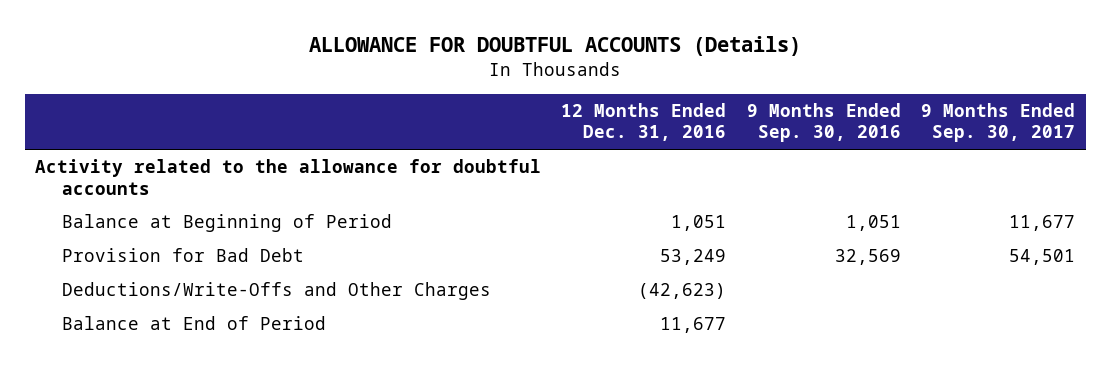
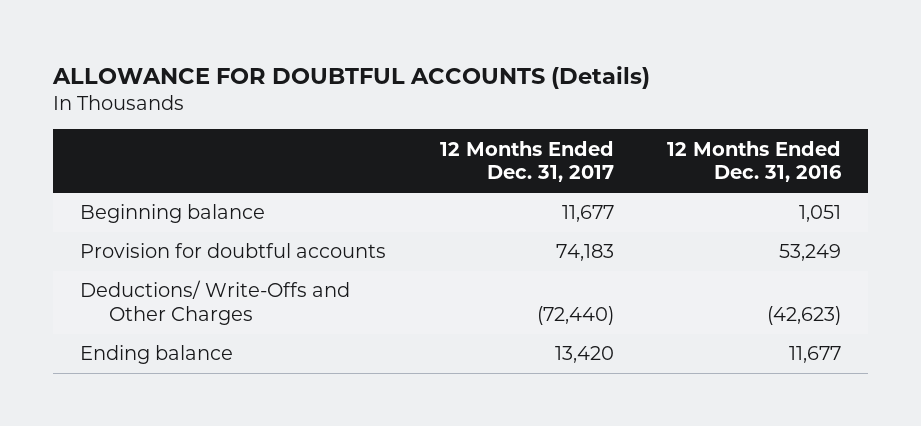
[746,103,901,143] 9 Months Ended Sep. 30, 2016 -> none
[921,103,1076,143] 9 Months Ended Sep. 30, 2017 -> none
none -> [439,140,614,183] 12 Months Ended Dec. 31, 2017
[34,159,541,195] Activity related to the allowance for doubtful accounts -> none
[62,214,393,233] Balance at Beginning of Period -> [80,204,266,224] Beginning balance
[62,248,305,263] Provision for Bad Debt -> [80,243,387,259] Provision for doubtful accounts
[62,282,492,301] Deductions/Write-Offs and Other Charges -> [80,280,351,326] Deductions/ Write-Offs and Other Charges
[62,316,327,331] Balance at End of Period -> [80,345,234,365] Ending balance

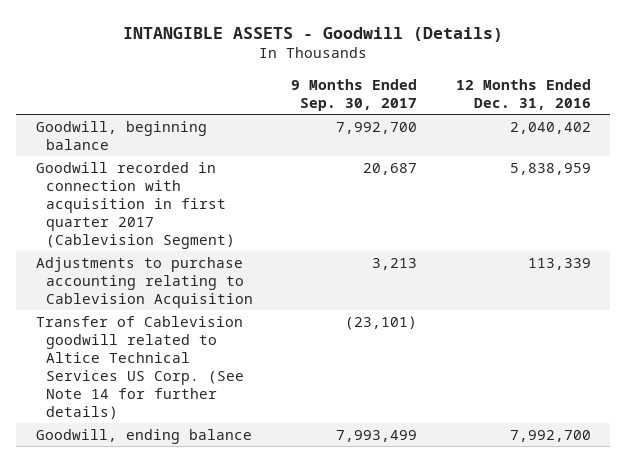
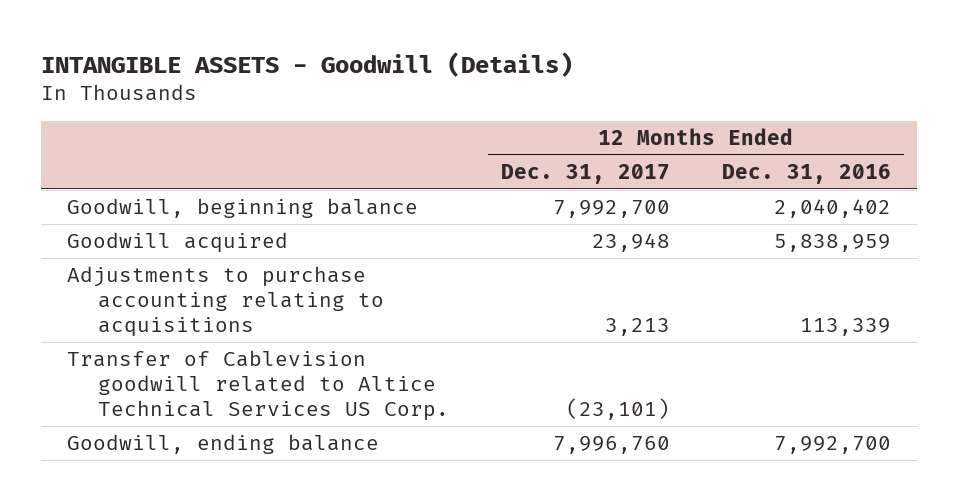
[291,78,418,111] 9 Months Ended Sep. 30, 2017 -> none
none -> [500,163,670,184] Dec. 31, 2017
[35,161,235,249] Goodwill recorded in connection with acquisition in first quarter 2017 (Cablevision Segment) -> [67,232,289,254] Goodwill acquired
[35,256,253,308] Adjustments to purchase accounting relating to Cablevision Acquisition -> [67,266,384,338] Adjustments to purchase accounting relating to acquisitions
[35,315,244,419] Transfer of Cablevision goodwill related to Altice Technical Services US Corp. (See Note 14 for further details) -> [67,350,449,422] Transfer of Cablevision goodwill related to Altice Technical Services US Corp.

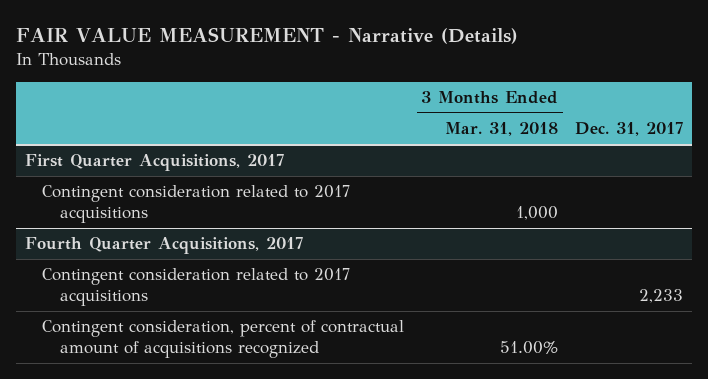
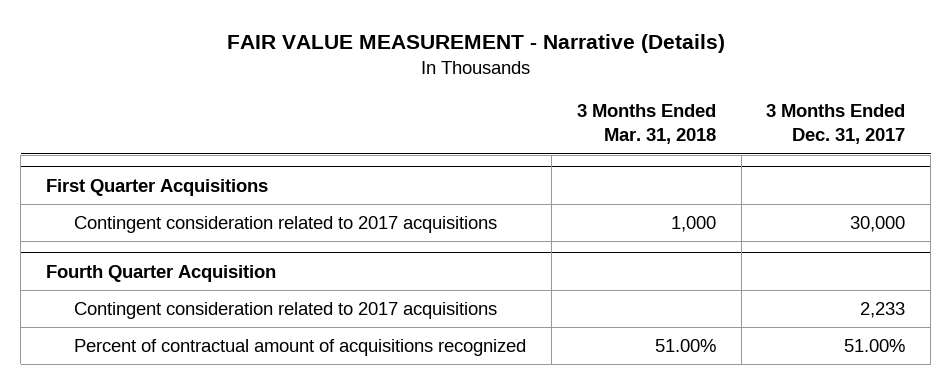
[575,122,684,137] Dec. 31, 2017 -> none
none -> [766,104,906,145] 3 Months Ended Dec. 31, 2017
[24,154,284,172] First Quarter Acquisitions, 2017 -> [45,178,268,196] First Quarter Acquisitions
[24,237,303,255] Fourth Quarter Acquisitions, 2017 -> [45,264,276,282] Fourth Quarter Acquisition
[42,320,405,359] Contingent consideration, percent of contractual amount of acquisitions recognized -> [74,339,527,357] Percent of contractual amount of acquisitions recognized

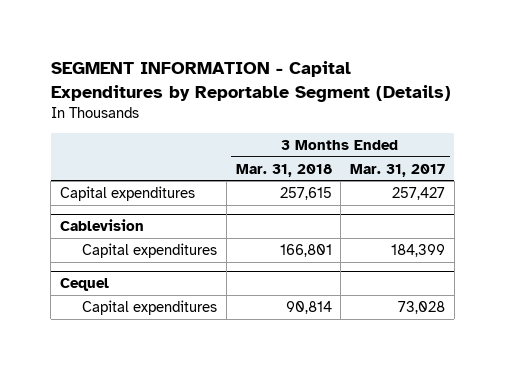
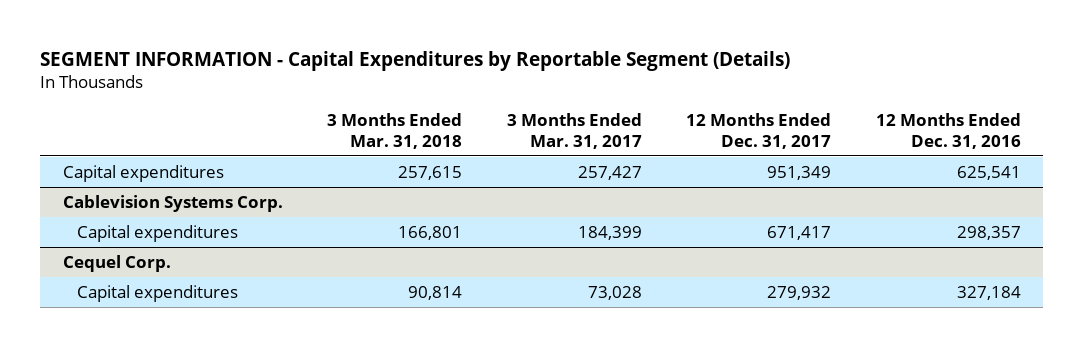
none -> [686,112,832,149] 12 Months Ended Dec. 31, 2017
none -> [876,112,1022,149] 12 Months Ended Dec. 31, 2016
[60,219,145,232] Cablevision -> [62,194,283,212] Cablevision Systems Corp.
[60,278,110,292] Cequel -> [62,254,171,272] Cequel Corp.

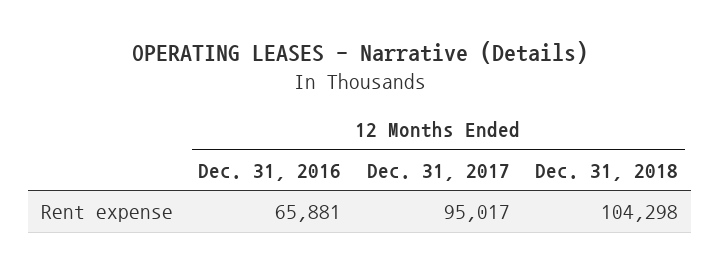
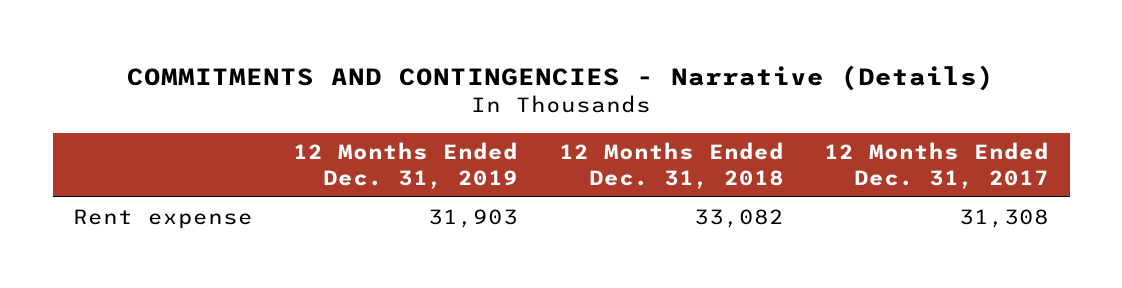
[131,41,588,65] OPERATING LEASES - Narrative (Details) -> [127,64,995,91] COMMITMENTS AND CONTINGENCIES - Narrative (Details)
[198,163,342,181] Dec. 31, 2016 -> none
none -> [293,141,519,190] 12 Months Ended Dec. 31, 2019
[443,204,510,222] 95,017 -> [959,208,1050,228] 31,308
[601,204,679,222] 104,298 -> [693,208,784,228] 33,082

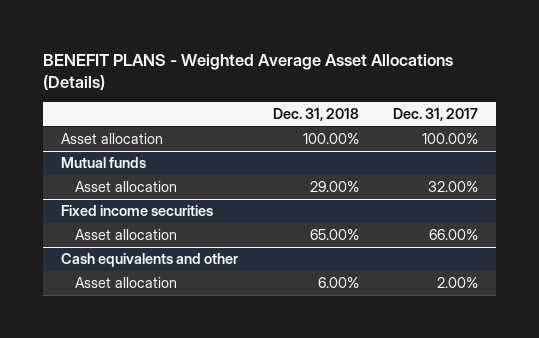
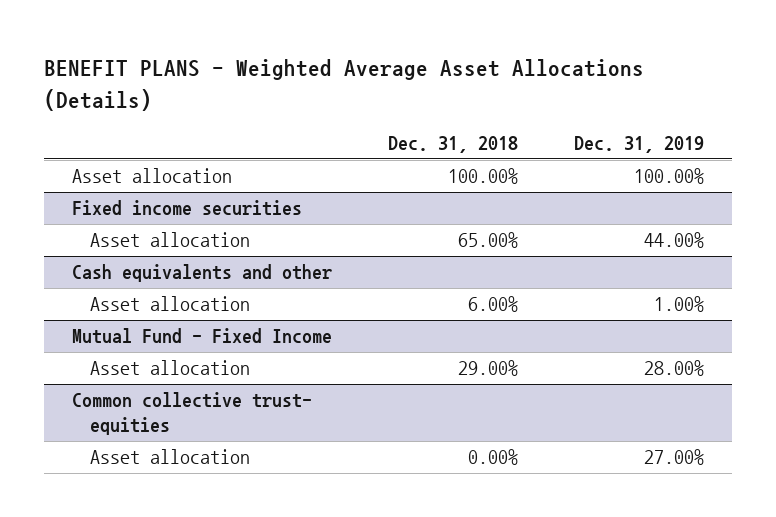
[393,108,479,122] Dec. 31, 2017 -> none
none -> [574,136,705,154] Dec. 31, 2019
[60,157,146,169] Mutual funds -> none
[74,181,177,193] Asset allocation -> none
none -> [72,328,333,345] Mutual Fund - Fixed Income
none -> [90,360,251,376] Asset allocation
none -> [72,392,313,436] Common collective trust- equities
none -> [90,449,251,465] Asset allocation

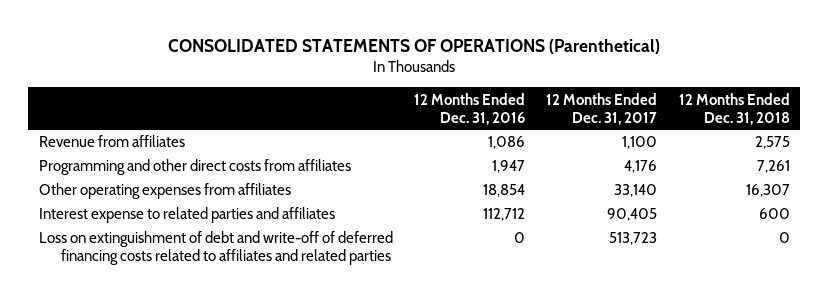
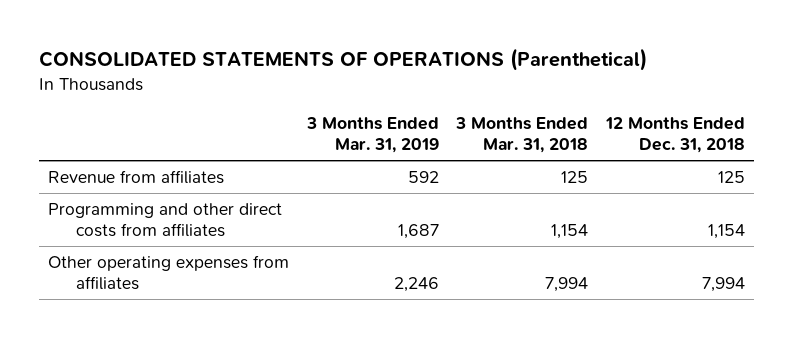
[414,92,526,125] 12 Months Ended Dec. 31, 2016 -> none
[546,92,658,125] 12 Months Ended Dec. 31, 2017 -> none
none -> [305,117,439,153] 3 Months Ended Mar. 31, 2019
none -> [455,117,589,153] 3 Months Ended Mar. 31, 2018
[38,207,335,224] Interest expense to related parties and affiliates -> none
[38,231,393,266] Loss on extinguishment of debt and write-off of deferred financing costs related to affiliates and related parties -> none
[754,136,790,150] 2,575 -> [718,170,746,183] 125
[756,160,790,174] 7,261 -> [708,223,746,239] 1,154
[745,184,790,198] 16,307 -> [702,276,746,292] 7,994

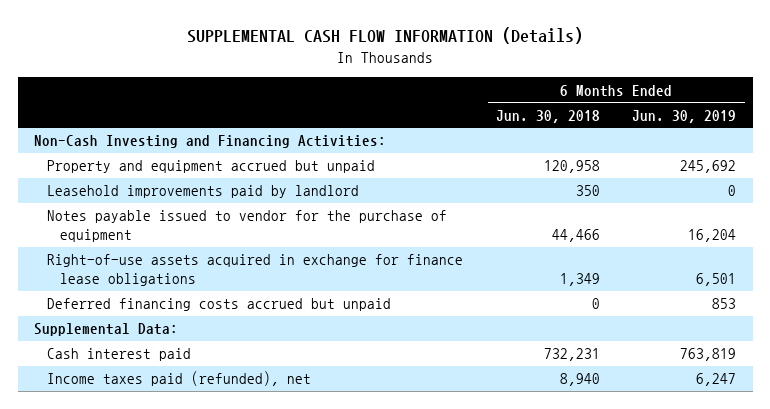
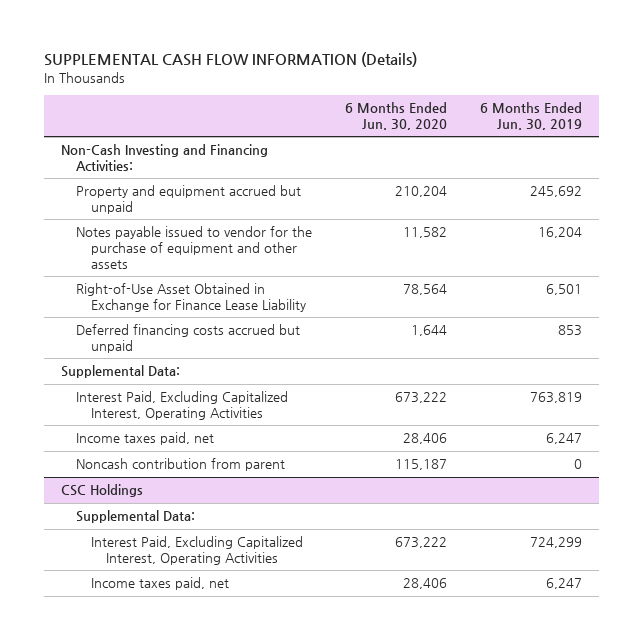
[495,109,600,123] Jun. 30, 2018 -> none
none -> [344,102,447,130] 6 Months Ended Jun. 30, 2020
[47,185,360,199] Leasehold improvements paid by landlord -> none
[47,210,448,243] Notes payable issued to vendor for the purchase of equipment -> [75,226,312,269] Notes payable issued to vendor for the purchase of equipment and other assets
[47,254,464,287] Right-of-use assets acquired in exchange for finance lease obligations -> [75,283,306,312] Right-of-Use Asset Obtained in Exchange for Finance Lease Liability
[47,348,192,362] Cash interest paid -> [75,391,288,420] Interest Paid, Excluding Capitalized Interest, Operating Activities
[47,371,312,387] Income taxes paid (refunded), net -> [75,432,214,446] Income taxes paid, net
none -> [75,458,285,472] Noncash contribution from parent
none -> [60,484,143,498] CSC Holdings
none -> [75,510,195,524] Supplemental Data:
none -> [90,536,303,565] Interest Paid, Excluding Capitalized Interest, Operating Activities
none -> [90,577,229,591] Income taxes paid, net

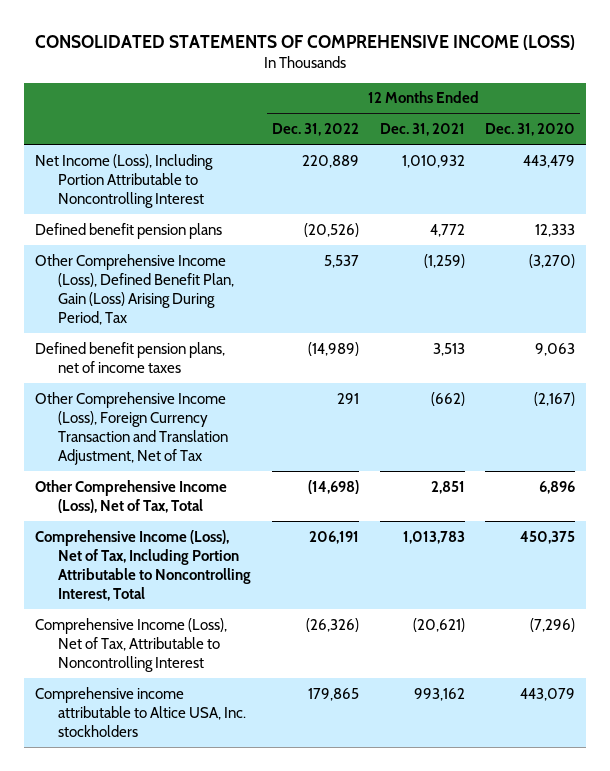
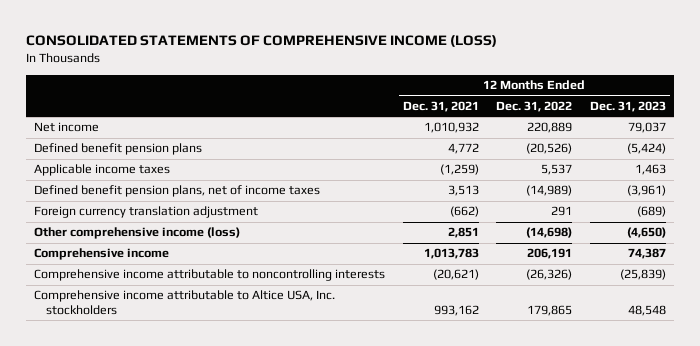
[485,123,576,137] Dec. 31, 2020 -> none
none -> [589,100,666,112] Dec. 31, 2023
[34,153,213,208] Net Income (Loss), Including Portion Attributable to Noncontrolling Interest -> [34,122,100,133] Net income
[34,253,235,325] Other Comprehensive Income (Loss), Defined Benefit Plan, Gain (Loss) Arising During Period, Tax -> [34,164,171,177] Applicable income taxes
[34,391,229,465] Other Comprehensive Income (Loss), Foreign Currency Transaction and Translation Adjustment, Net of Tax -> [34,206,259,219] Foreign currency translation adjustment
[34,479,227,513] Other Comprehensive Income (Loss), Net of Tax, Total -> [34,227,241,240] Other comprehensive income (loss)
[34,529,252,601] Comprehensive Income (Loss), Net of Tax, Including Portion Attributable to Noncontrolling Interest, Total -> [34,248,170,261] Comprehensive income
[34,617,227,672] Comprehensive Income (Loss), Net of Tax, Attributable to Noncontrolling Interest -> [34,269,386,282] Comprehensive income attributable to noncontrolling interests

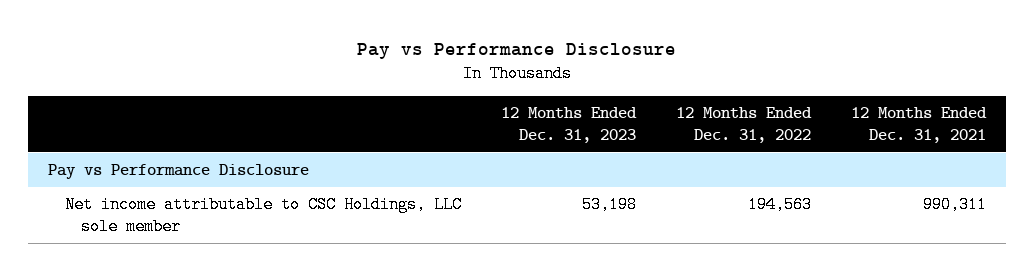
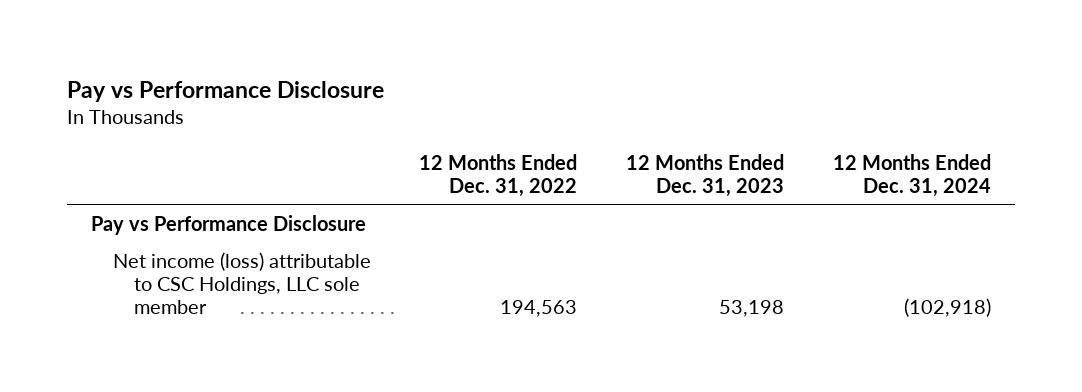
[851,107,988,143] 12 Months Ended Dec. 31, 2021 -> none
none -> [832,153,991,197] 12 Months Ended Dec. 31, 2024
[64,196,462,236] Net income attributable to CSC Holdings, LLC sole member -> [112,251,371,314] Net income (loss) attributable to CSC Holdings, LLC sole member

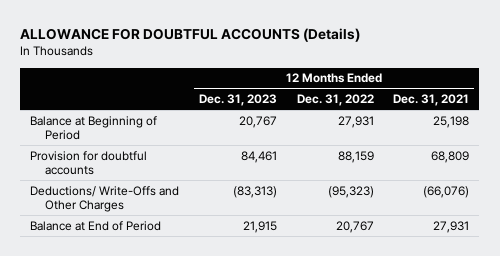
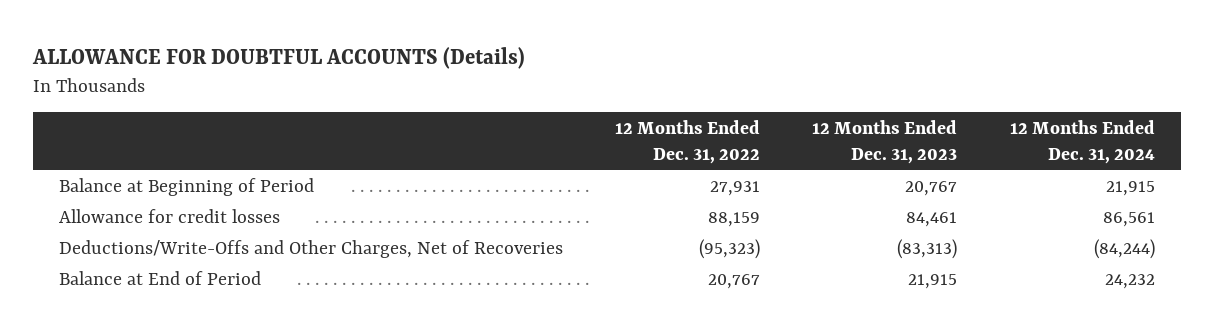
[393,94,470,107] Dec. 31, 2021 -> none
none -> [1009,119,1155,164] 12 Months Ended Dec. 31, 2024
[30,150,148,175] Provision for doubtful accounts -> [58,208,280,223] Allowance for credit losses
[30,185,180,212] Deductions/ Write-Offs and Other Charges -> [58,239,563,258] Deductions/Write-Offs and Other Charges, Net of Recoveries

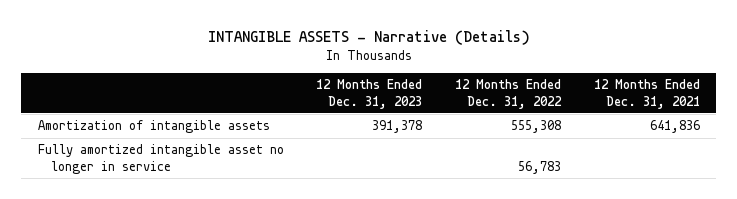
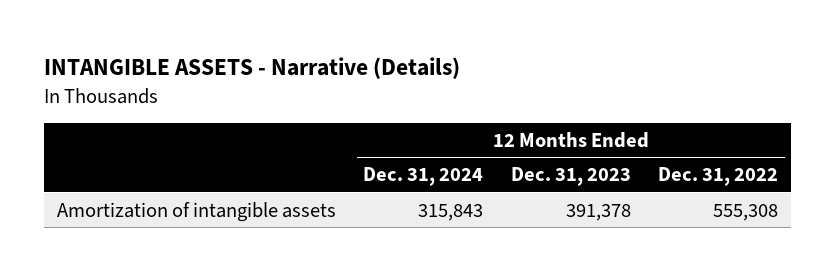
[593,79,700,109] 12 Months Ended Dec. 31, 2021 -> none
none -> [363,167,484,187] Dec. 31, 2024
[37,144,284,174] Fully amortized intangible asset no longer in service -> none

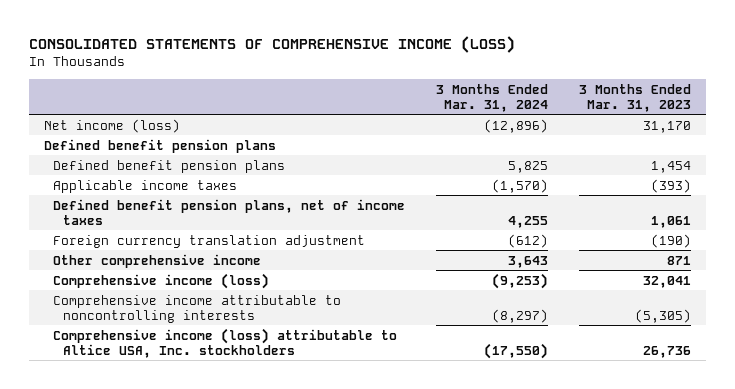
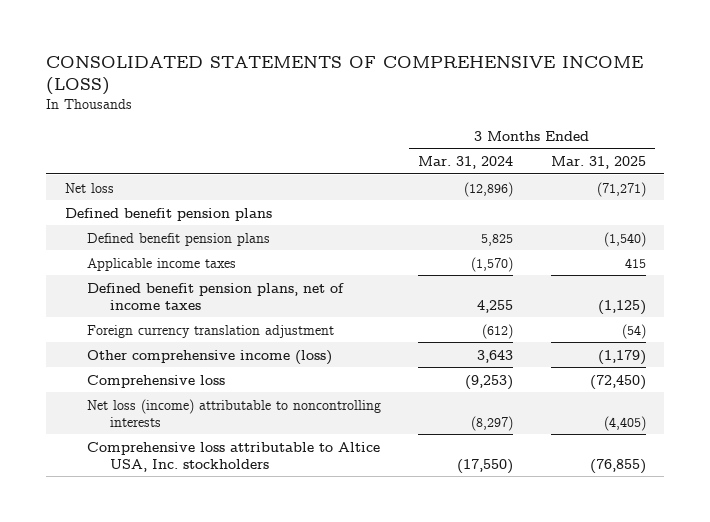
[578,83,691,112] 3 Months Ended Mar. 31, 2023 -> none
none -> [550,156,646,170] Mar. 31, 2025
[43,118,180,133] Net income (loss) -> [64,182,114,193] Net loss
[53,253,262,268] Other comprehensive income -> [87,349,333,365] Other comprehensive income (loss)
[53,272,270,289] Comprehensive income (loss) -> [87,374,226,388] Comprehensive loss
[53,294,342,323] Comprehensive income attributable to noncontrolling interests -> [87,398,382,427] Net loss (income) attributable to noncontrolling interests
[53,327,398,358] Comprehensive income (loss) attributable to Altice USA, Inc. stockholders -> [87,441,381,472] Comprehensive loss attributable to Altice USA, Inc. stockholders

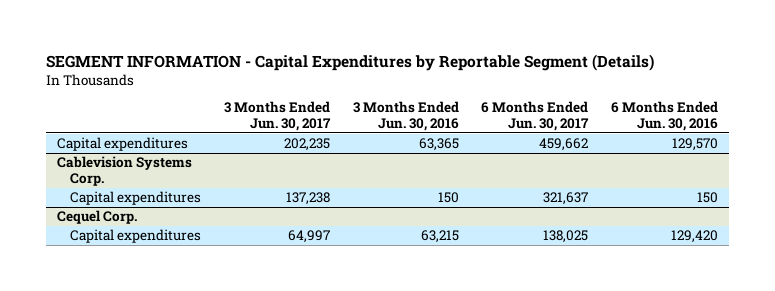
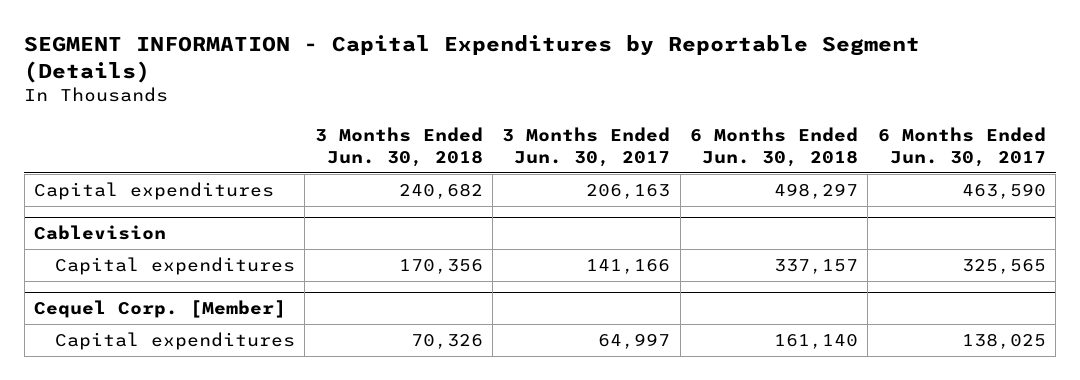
[352,101,459,131] 3 Months Ended Jun. 30, 2016 -> none
[611,101,719,131] 6 Months Ended Jun. 30, 2016 -> none
none -> [314,126,483,167] 3 Months Ended Jun. 30, 2018
none -> [690,126,859,167] 6 Months Ended Jun. 30, 2018
[283,138,330,152] 202,235 -> [586,184,671,200] 206,163
[539,138,589,152] 459,662 -> [961,183,1046,200] 463,590
[57,156,193,187] Cablevision Systems Corp. -> [34,225,167,241] Cablevision
[285,192,330,206] 137,238 -> [586,259,671,275] 141,166
[543,192,589,206] 321,637 -> [961,259,1046,275] 325,565
[57,210,138,225] Cequel Corp. -> [34,300,287,319] Cequel Corp. [Member]

